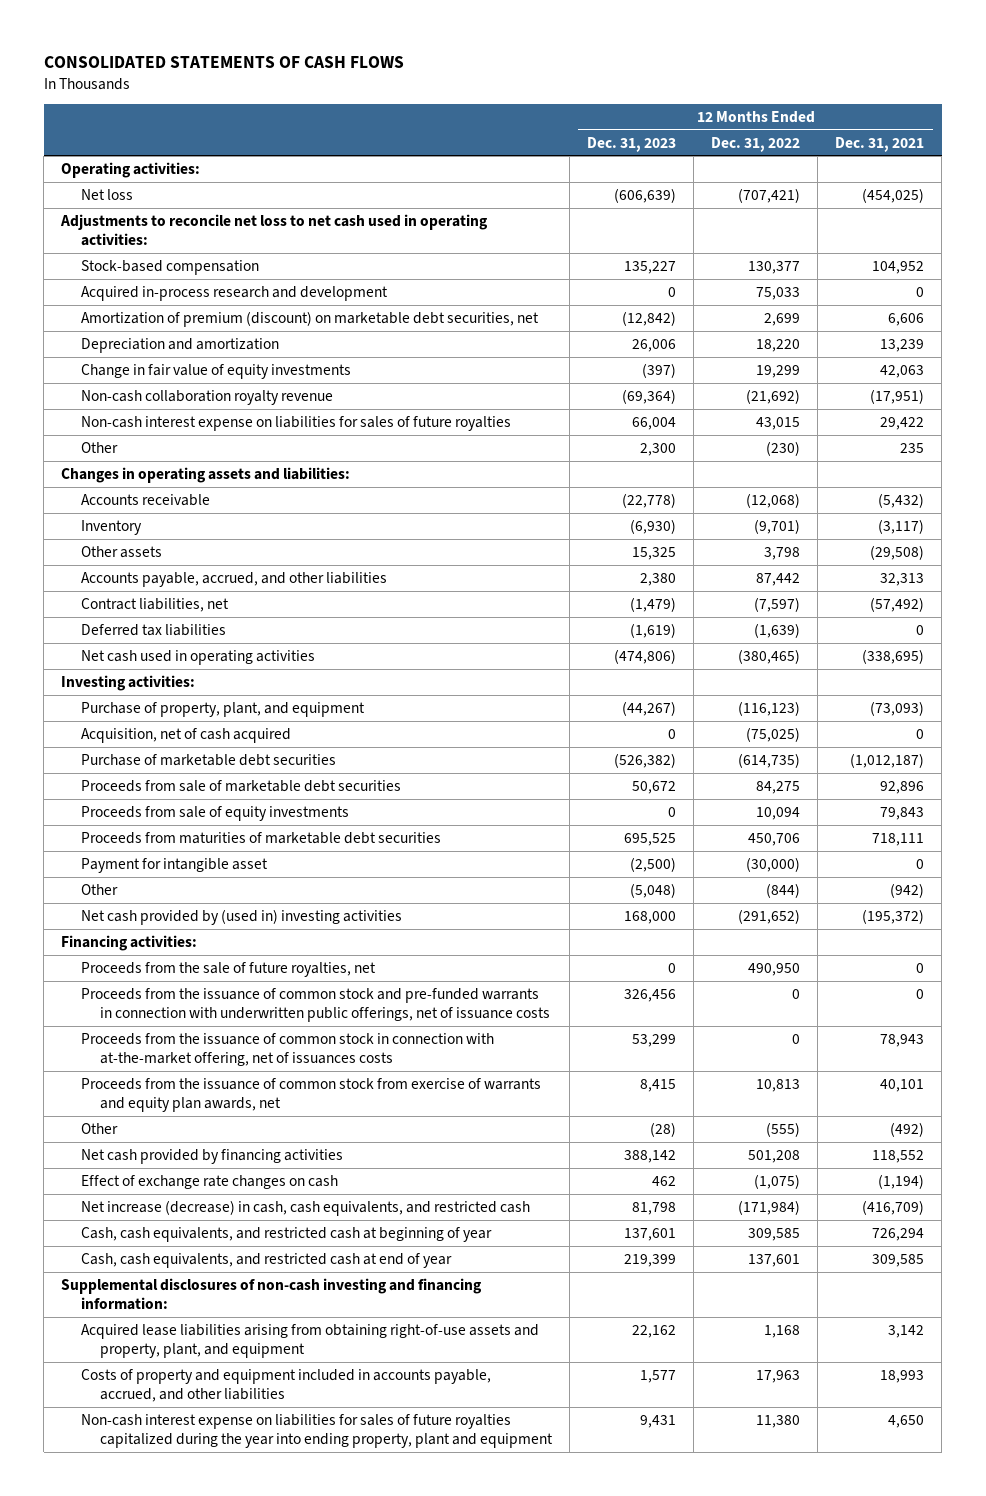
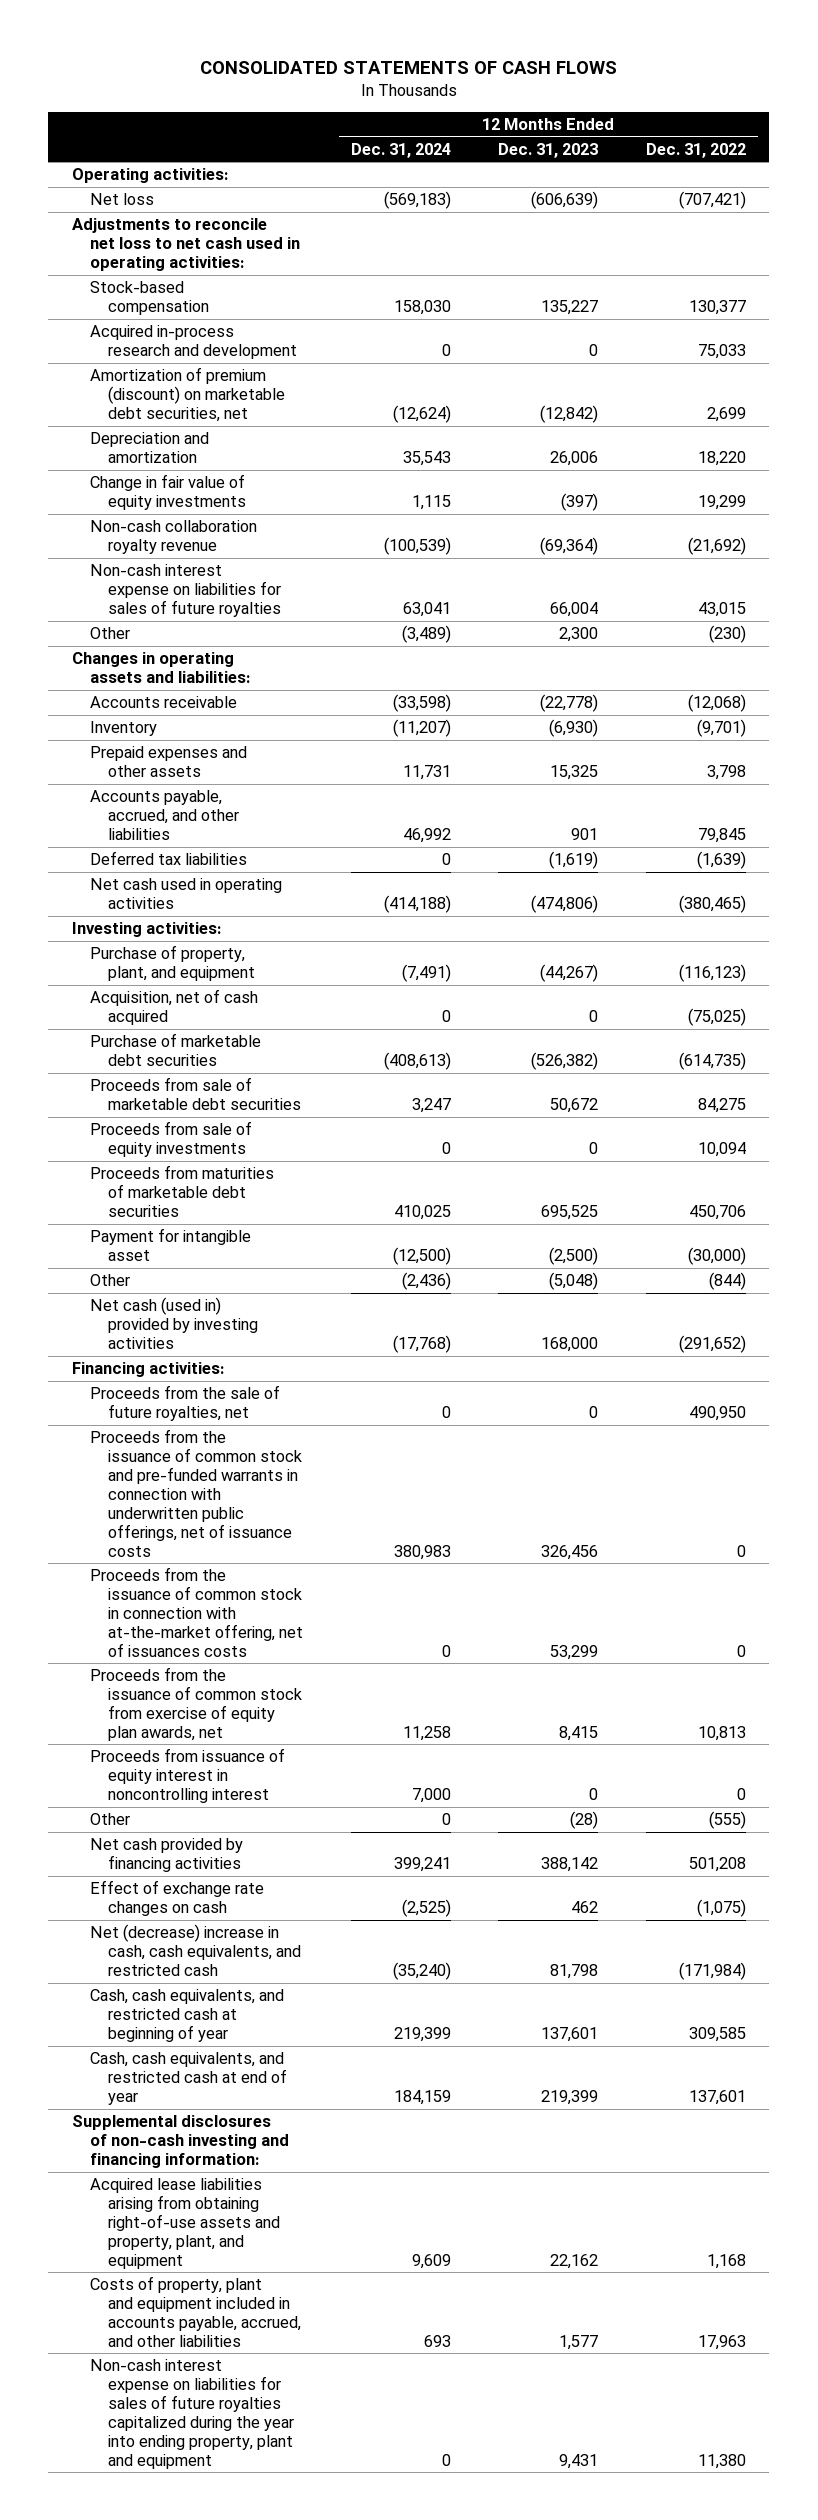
[835,136,925,152] Dec. 31, 2021 -> none
none -> [350,142,451,158] Dec. 31, 2024
[80,597,229,612] Contract liabilities, net -> none
[80,545,162,558] Other assets -> [90,746,248,778] Prepaid expenses and other assets
[640,572,677,586] 2,380 -> [571,827,599,840] 901
[756,572,801,586] 87,442 -> [697,827,746,843] 79,845
[80,908,402,925] Net cash provided by (used in) investing activities -> [90,1297,259,1349] Net cash (used in) provided by investing activities
[80,1077,541,1113] Proceeds from the issuance of common stock from exercise of warrants and equity plan awards, net -> [90,1667,303,1741] Proceeds from the issuance of common stock from exercise of equity plan awards, net
none -> [90,1748,286,1803] Proceeds from issuance of equity interest in noncontrolling interest
[80,1199,530,1216] Net increase (decrease) in cash, cash equivalents, and restricted cash -> [90,1924,302,1976] Net (decrease) increase in cash, cash equivalents, and restricted cash
[80,1368,491,1403] Costs of property and equipment included in accounts payable, accrued, and other liabilities -> [90,2276,302,2347] Costs of property, plant and equipment included in accounts payable, accrued, and other liabilities

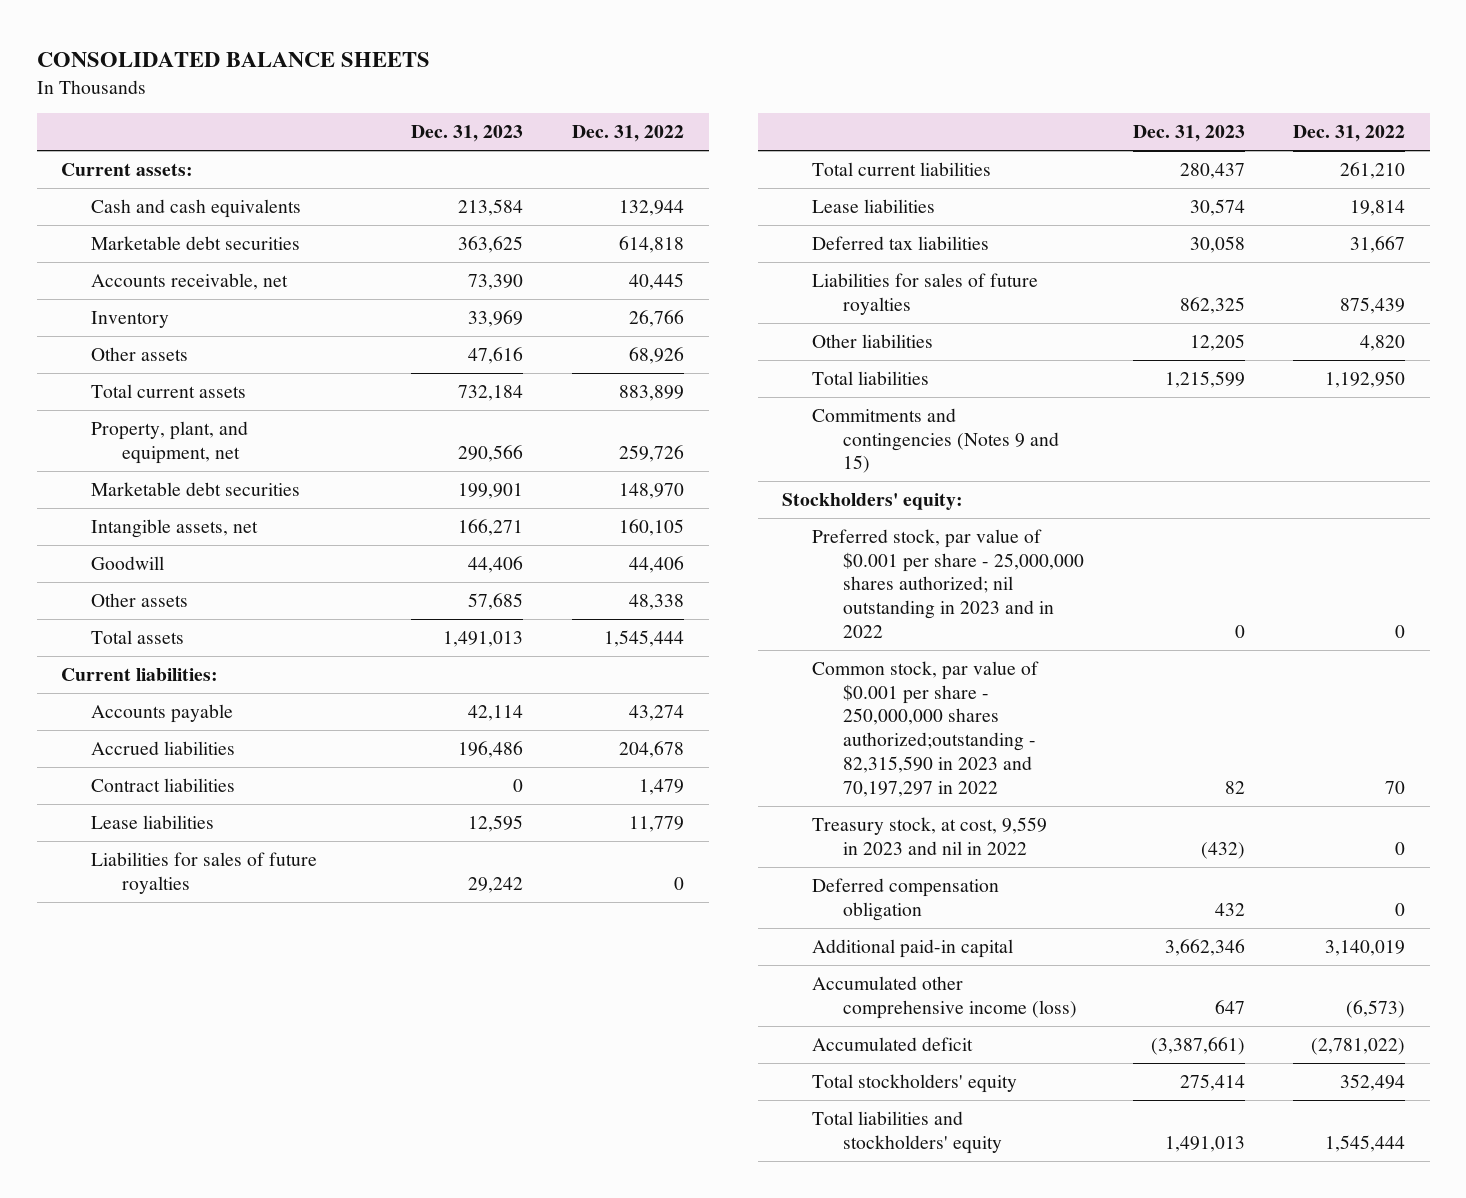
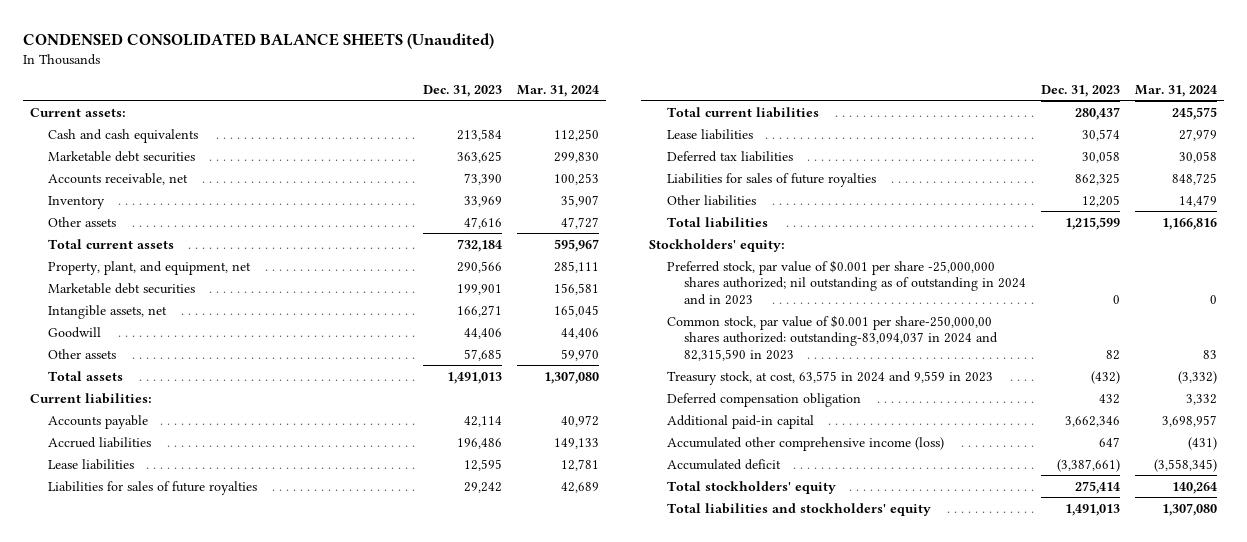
[36,52,430,68] CONSOLIDATED BALANCE SHEETS -> [22,32,494,49] CONDENSED CONSOLIDATED BALANCE SHEETS (Unaudited)
[572,125,685,143] Dec. 31, 2022 -> none
none -> [516,84,599,97] Mar. 31, 2024
[91,777,236,792] Contract liabilities -> none
[812,407,1059,474] Commitments and contingencies (Notes 9 and 15) -> none
[812,528,1084,638] Preferred stock, par value of $0.001 per share - 25,000,000 shares authorized; nil outstanding in 2023 and in 2022 -> [666,259,1027,305] Preferred stock, par value of $0.001 per share -25,000,000 shares authorized; nil outstanding as of outstanding in 2024 and in 2023
[812,660,1040,797] Common stock, par value of $0.001 per share - 250,000,000 shares authorized;outstanding - 82,315,590 in 2023 and 70,197,297 in 2022 -> [666,314,999,361] Common stock, par value of $0.001 per share-250,000,00 shares authorized: outstanding-83,094,037 in 2024 and 82,315,590 in 2023
[812,816,1048,855] Treasury stock, at cost, 9,559 in 2023 and nil in 2022 -> [666,370,993,385] Treasury stock, at cost, 63,575 in 2024 and 9,559 in 2023

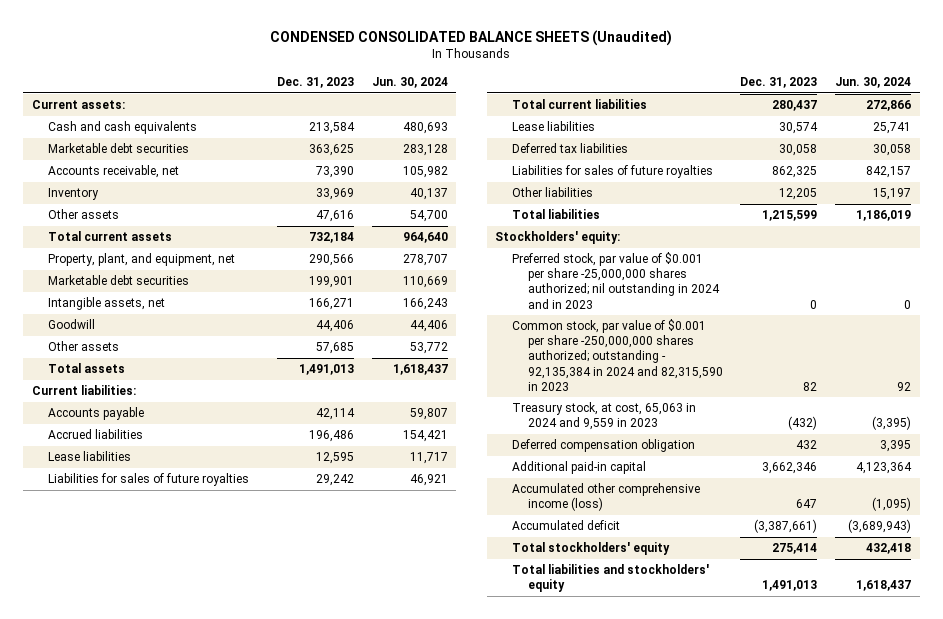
[516,84,599,97] Mar. 31, 2024 -> none
none -> [371,76,448,88] Jun. 30, 2024
[666,259,1027,305] Preferred stock, par value of $0.001 per share -25,000,000 shares authorized; nil outstanding as of outstanding in 2024 and in 2023 -> [511,252,720,309] Preferred stock, par value of $0.001 per share -25,000,000 shares authorized; nil outstanding in 2024 and in 2023
[666,314,999,361] Common stock, par value of $0.001 per share-250,000,00 shares authorized: outstanding-83,094,037 in 2024 and 82,315,590 in 2023 -> [511,319,723,391] Common stock, par value of $0.001 per share -250,000,000 shares authorized; outstanding - 92,135,384 in 2024 and 82,315,590 in 2023
[666,370,993,385] Treasury stock, at cost, 63,575 in 2024 and 9,559 in 2023 -> [511,402,696,431] Treasury stock, at cost, 65,063 in 2024 and 9,559 in 2023

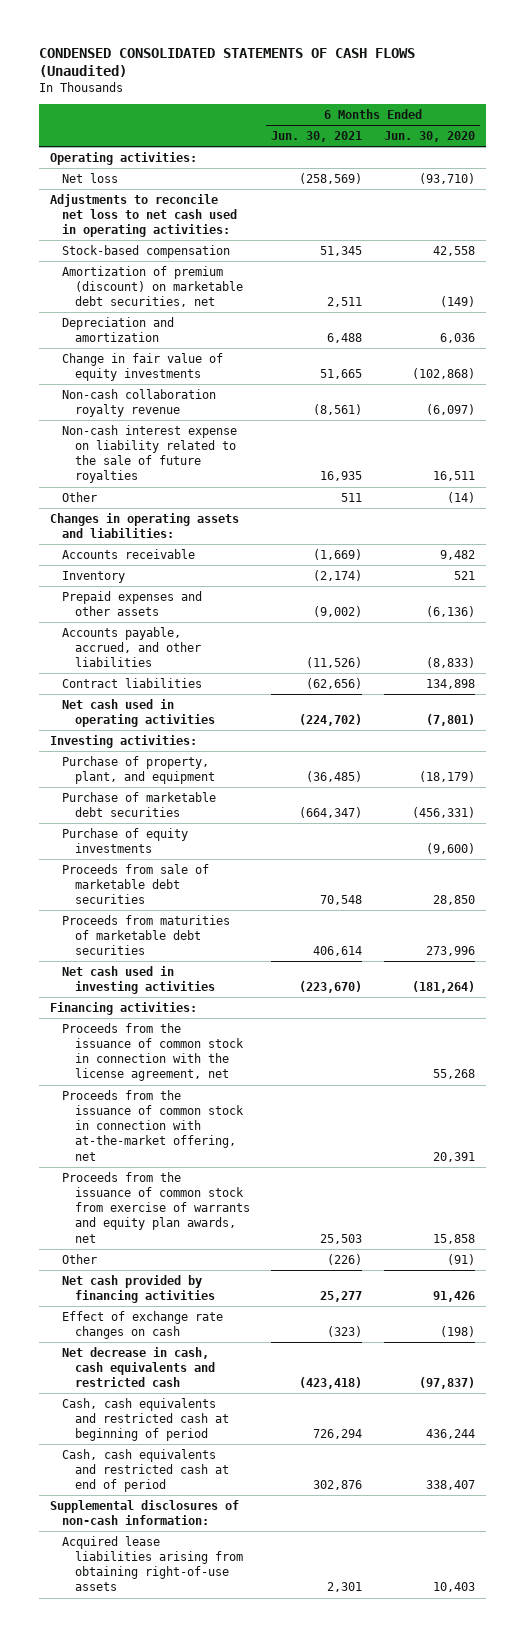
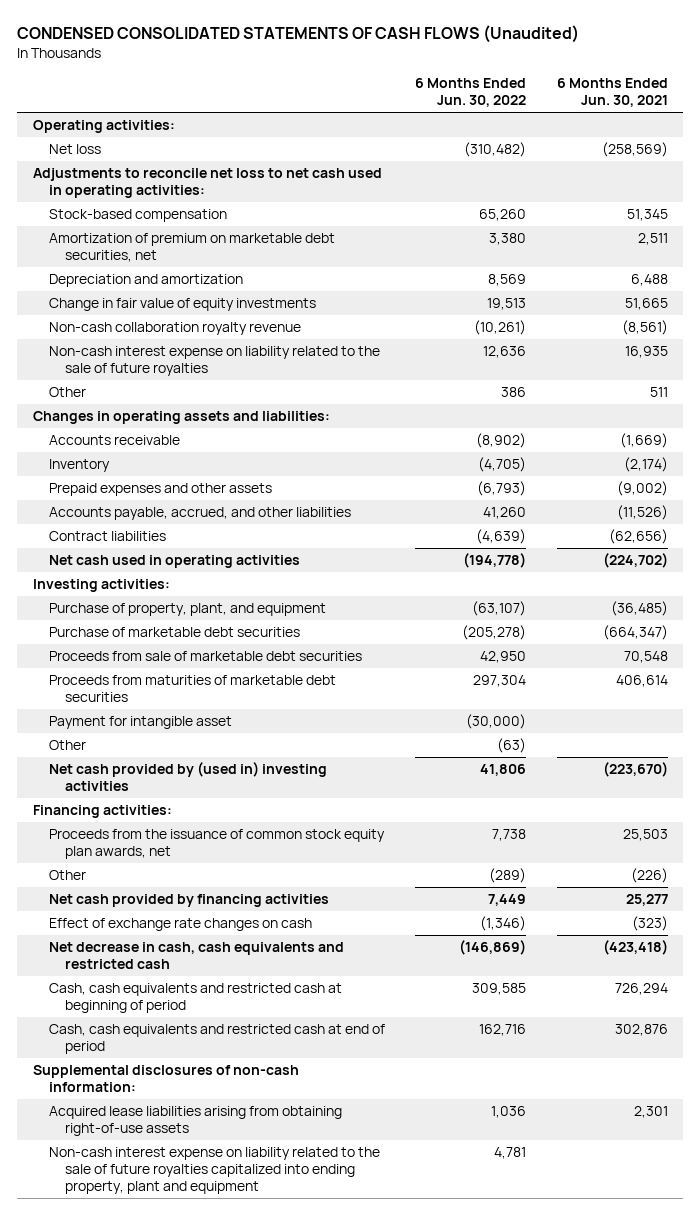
[383,131,475,143] Jun. 30, 2020 -> none
none -> [415,78,527,108] 6 Months Ended Jun. 30, 2022
[62,265,243,308] Amortization of premium (discount) on marketable debt securities, net -> [49,232,336,262] Amortization of premium on marketable debt securities, net
[62,827,189,854] Purchase of equity investments -> none
none -> [49,715,233,729] Payment for intangible asset
none -> [49,739,87,750] Other
[62,965,215,995] Net cash used in investing activities -> [49,761,328,791] Net cash provided by (used in) investing activities
[62,1022,244,1082] Proceeds from the issuance of common stock in connection with the license agreement, net -> none
[62,1089,244,1161] Proceeds from the issuance of common stock in connection with at-the-market offering, net -> none
[62,1171,250,1243] Proceeds from the issuance of common stock from exercise of warrants and equity plan awards, net -> [49,828,386,859] Proceeds from the issuance of common stock equity plan awards, net
none -> [49,1146,381,1194] Non-cash interest expense on liability related to the sale of future royalties capitalized into ending property, plant and equipment

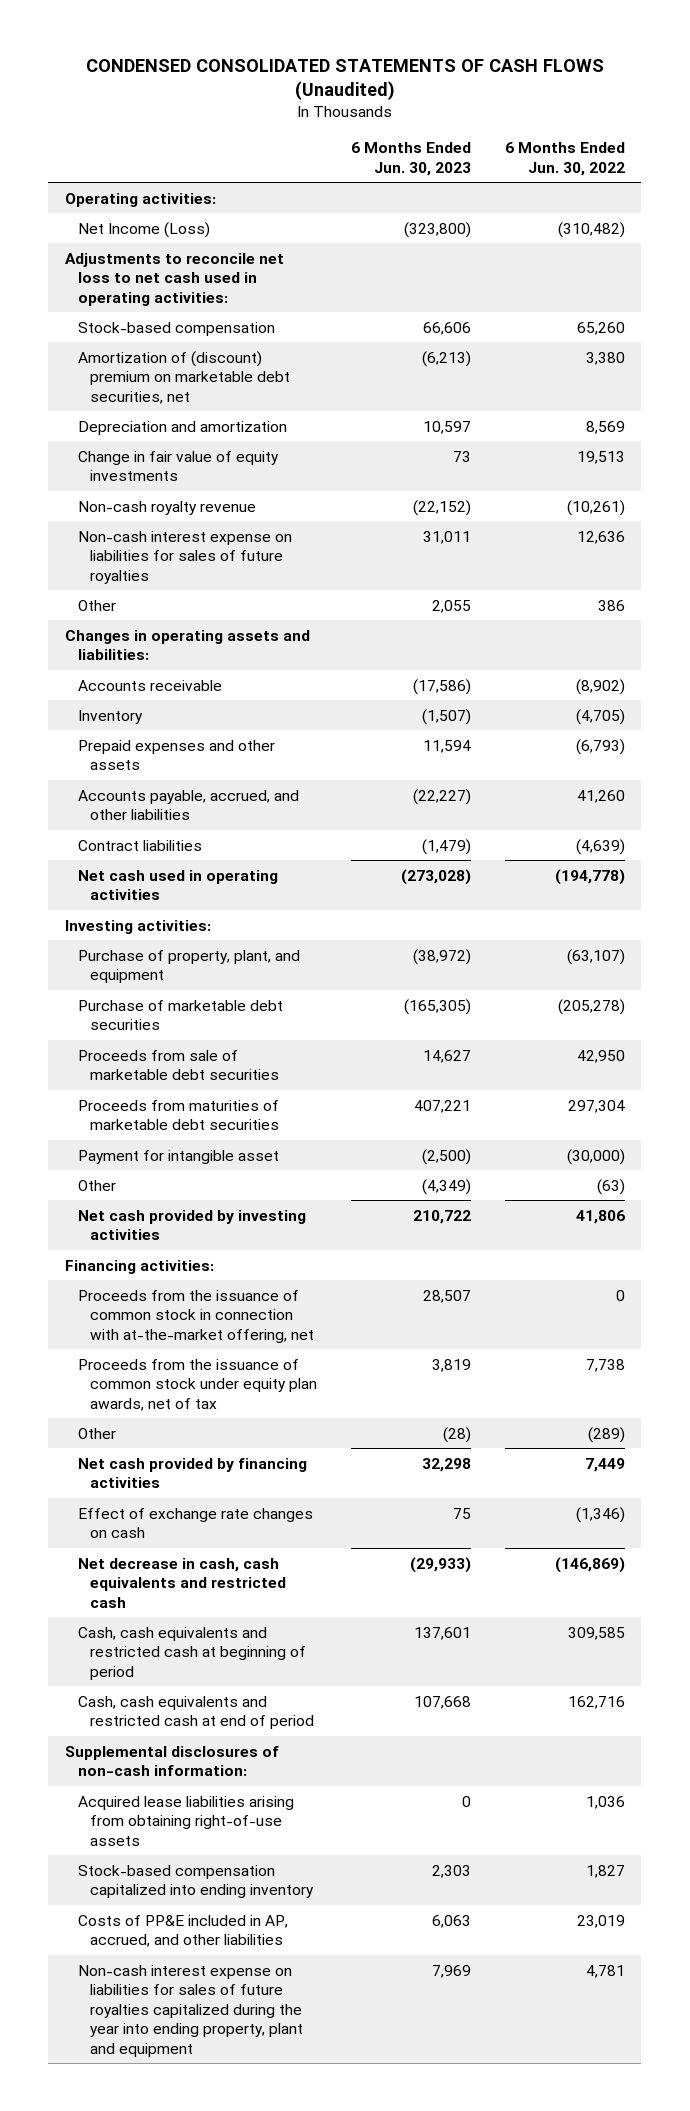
[556,78,668,108] 6 Months Ended Jun. 30, 2021 -> none
none -> [350,142,471,176] 6 Months Ended Jun. 30, 2023
[49,143,102,154] Net loss -> [77,221,210,238] Net Income (Loss)
[49,232,336,262] Amortization of premium on marketable debt securities, net -> [77,350,290,404] Amortization of (discount) premium on marketable debt securities, net
[49,321,302,335] Non-cash collaboration royalty revenue -> [77,500,256,515] Non-cash royalty revenue
[49,345,381,376] Non-cash interest expense on liability related to the sale of future royalties -> [77,530,292,584] Non-cash interest expense on liabilities for sales of future royalties
[49,761,328,791] Net cash provided by (used in) investing activities -> [77,1209,306,1241] Net cash provided by investing activities
none -> [77,1289,314,1343] Proceeds from the issuance of common stock in connection with at-the-market offering, net
[49,828,386,859] Proceeds from the issuance of common stock equity plan awards, net -> [77,1358,317,1411] Proceeds from the issuance of common stock under equity plan awards, net of tax
none -> [77,1864,314,1899] Stock-based compensation capitalized into ending inventory
none -> [77,1914,288,1948] Costs of PP&E included in AP, accrued, and other liabilities
[49,1146,381,1194] Non-cash interest expense on liability related to the sale of future royalties capitalized into ending property, plant and equipment -> [77,1964,303,2057] Non-cash interest expense on liabilities for sales of future royalties capitalized during the year into ending property, plant and equipment

